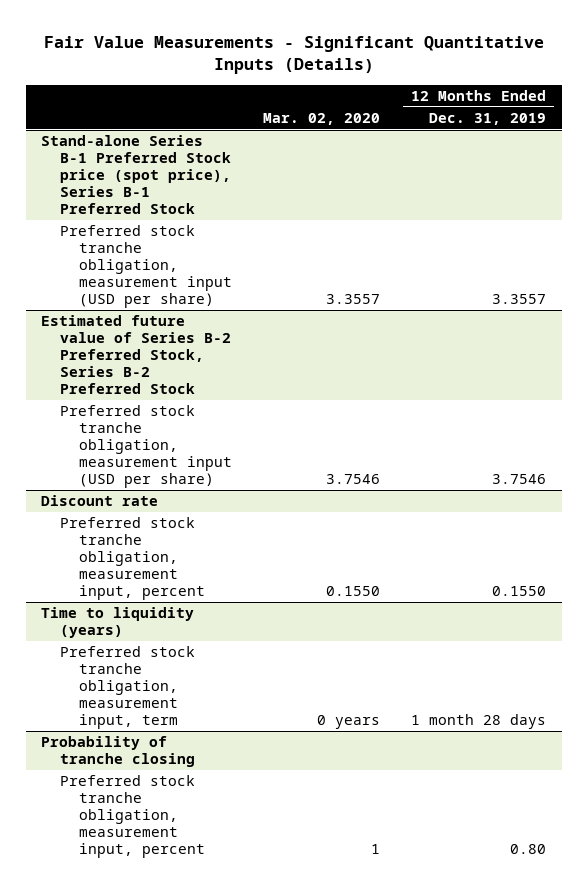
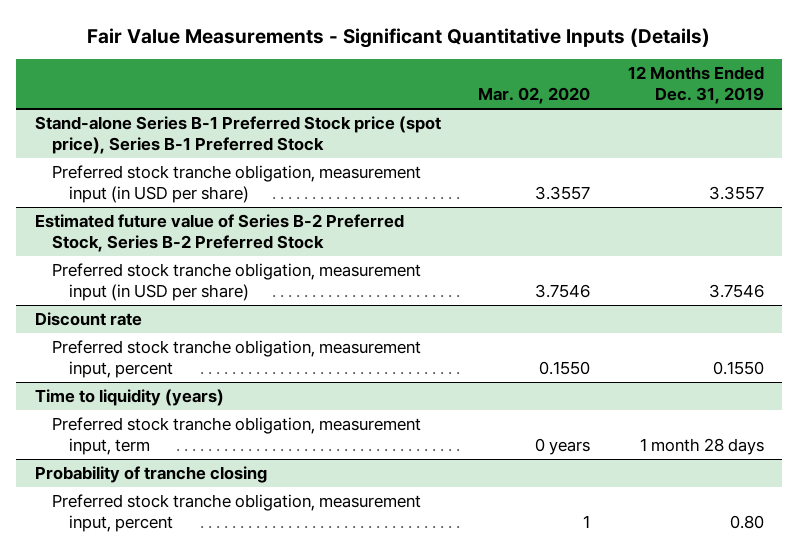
[60,225,233,309] Preferred stock tranche obligation, measurement input (USD per share) -> [51,165,421,203] Preferred stock tranche obligation, measurement input (in USD per share)
[60,405,233,489] Preferred stock tranche obligation, measurement input (USD per share) -> [51,263,421,301] Preferred stock tranche obligation, measurement input (in USD per share)

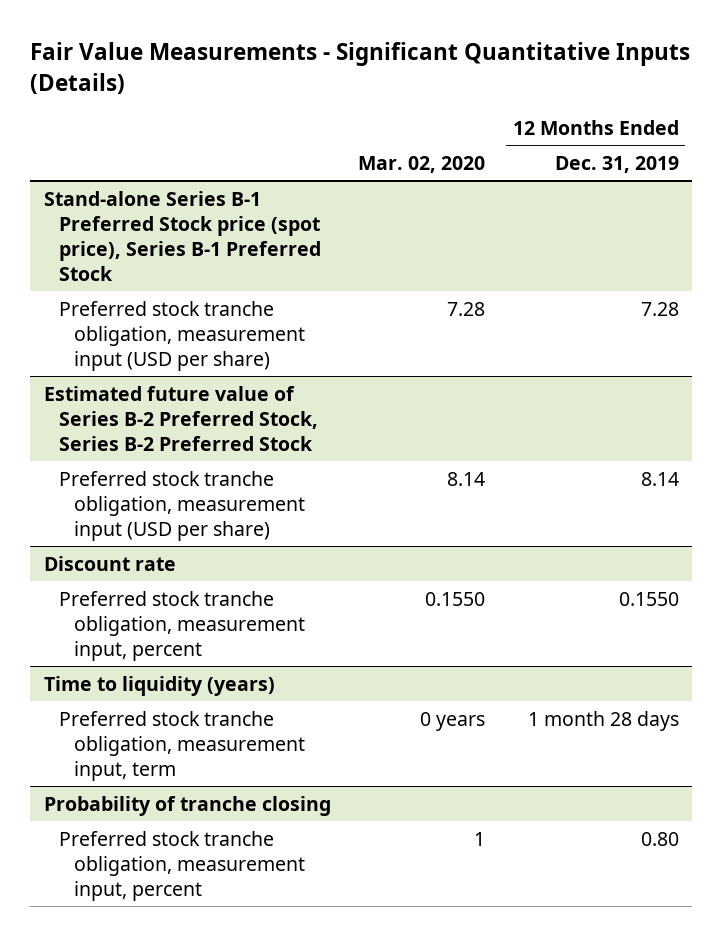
[51,165,421,203] Preferred stock tranche obligation, measurement input (in USD per share) -> [58,300,306,371] Preferred stock tranche obligation, measurement input (USD per share)
[535,185,591,200] 3.3557 -> [447,301,486,316] 7.28
[708,185,764,200] 3.3557 -> [640,301,679,316] 7.28
[51,263,421,301] Preferred stock tranche obligation, measurement input (in USD per share) -> [58,470,306,541] Preferred stock tranche obligation, measurement input (USD per share)
[535,283,591,298] 3.7546 -> [447,471,486,486] 8.14
[708,283,764,298] 3.7546 -> [640,471,679,486] 8.14

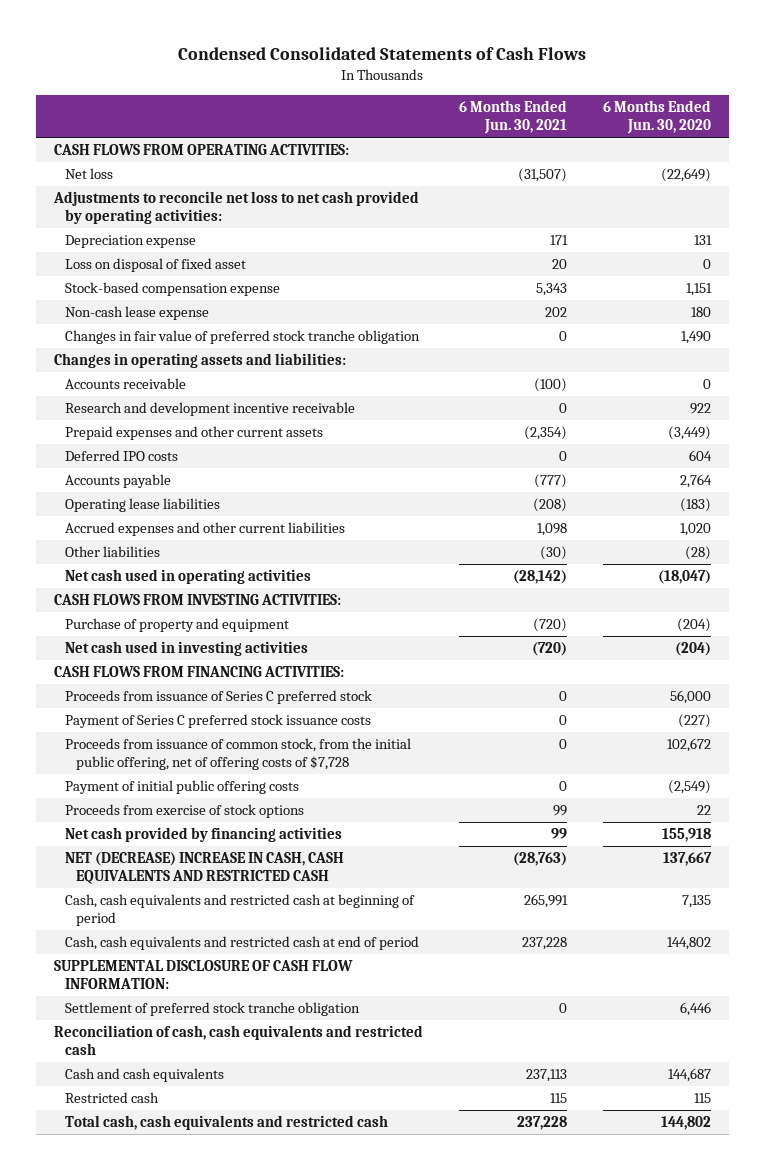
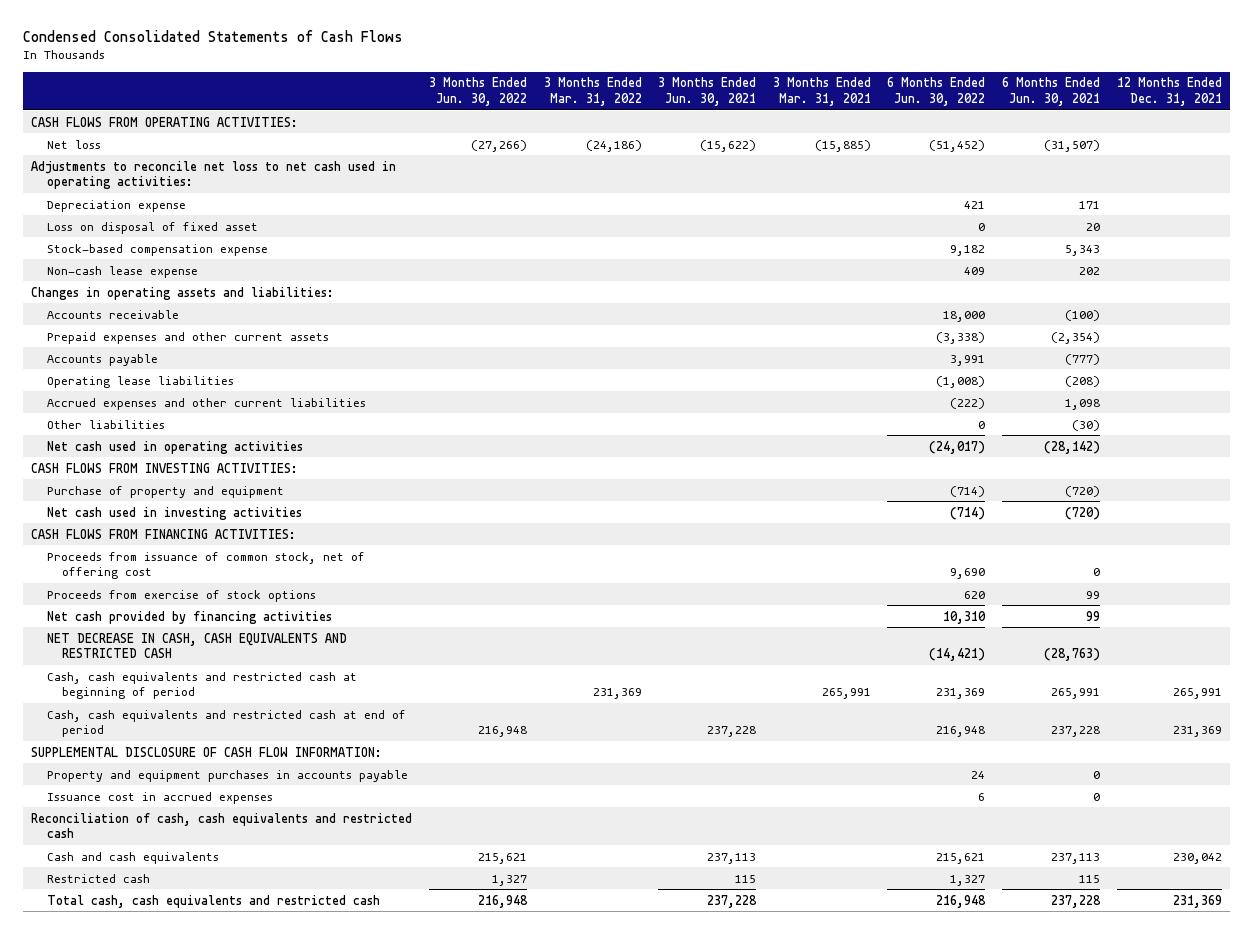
[602,99,711,135] 6 Months Ended Jun. 30, 2020 -> none
none -> [428,77,527,106] 3 Months Ended Jun. 30, 2022
none -> [543,77,642,106] 3 Months Ended Mar. 31, 2022
none -> [658,77,757,106] 3 Months Ended Jun. 30, 2021
none -> [772,77,871,106] 3 Months Ended Mar. 31, 2021
none -> [887,77,986,106] 6 Months Ended Jun. 30, 2022
none -> [1116,77,1222,106] 12 Months Ended Dec. 31, 2021
[53,190,420,225] Adjustments to reconcile net loss to net cash provided by operating activities: -> [31,160,397,190] Adjustments to reconcile net loss to net cash used in operating activities:
[65,329,421,344] Changes in fair value of preferred stock tranche obligation -> none
[65,401,356,416] Research and development incentive receivable -> none
[65,449,179,461] Deferred IPO costs -> none
[65,689,373,704] Proceeds from issuance of Series C preferred stock -> none
[65,713,372,728] Payment of Series C preferred stock issuance costs -> none
[65,779,300,794] Payment of initial public offering costs -> none
[65,737,412,771] Proceeds from issuance of common stock, from the initial public offering, net of offering costs of $7,728 -> [46,551,365,580] Proceeds from issuance of common stock, net of offering cost
[65,851,345,885] NET (DECREASE) INCREASE IN CASH, CASH EQUIVALENTS AND RESTRICTED CASH -> [46,632,347,659] NET DECREASE IN CASH, CASH EQUIVALENTS AND RESTRICTED CASH
[65,1001,361,1016] Settlement of preferred stock tranche obligation -> none
none -> [46,769,408,782] Property and equipment purchases in accounts payable
none -> [46,791,273,804] Issuance cost in accrued expenses

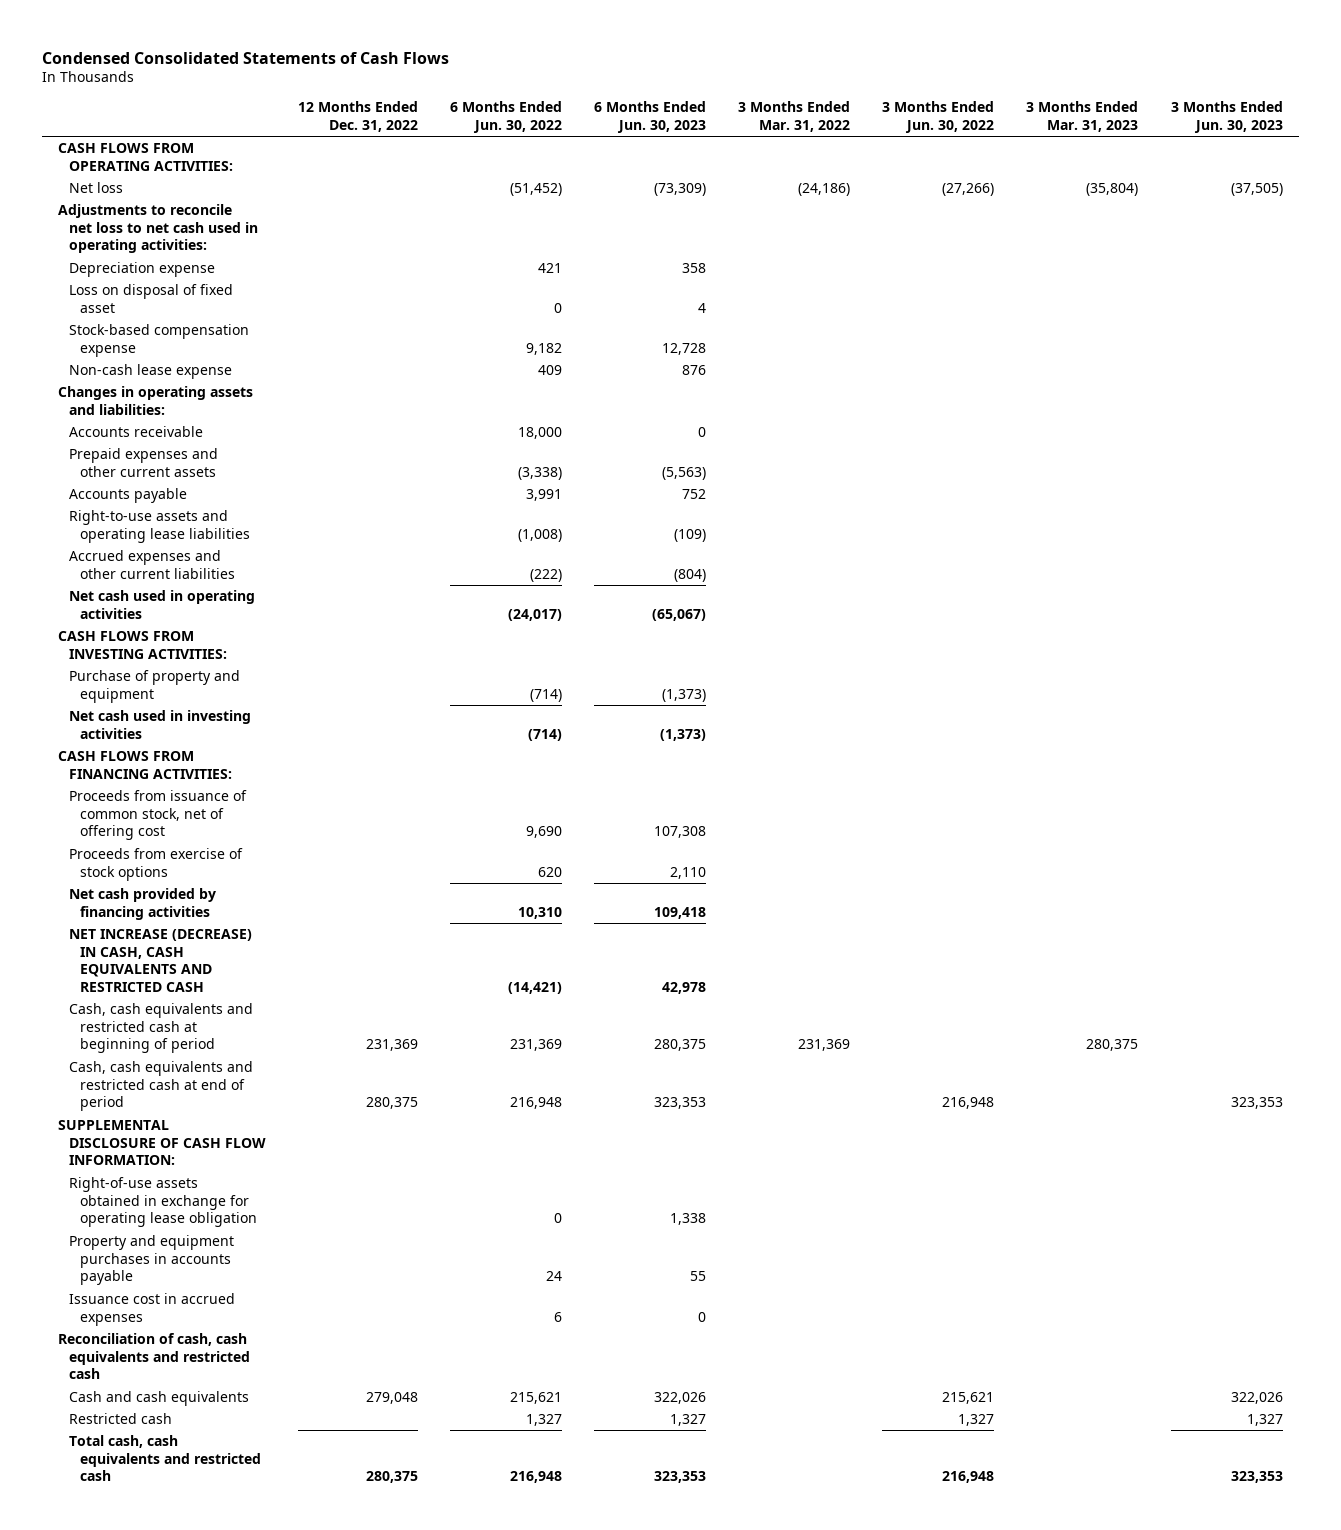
[658,77,757,106] 3 Months Ended Jun. 30, 2021 -> none
[772,77,871,106] 3 Months Ended Mar. 31, 2021 -> none
[1002,77,1101,106] 6 Months Ended Jun. 30, 2021 -> none
[1116,77,1222,106] 12 Months Ended Dec. 31, 2021 -> none
none -> [298,101,419,132] 12 Months Ended Dec. 31, 2022
none -> [594,101,707,133] 6 Months Ended Jun. 30, 2023
none -> [1026,101,1139,132] 3 Months Ended Mar. 31, 2023
none -> [1170,101,1283,133] 3 Months Ended Jun. 30, 2023
[46,375,234,388] Operating lease liabilities -> none
none -> [69,510,250,543] Right-to-use assets and operating lease liabilities
[46,419,165,429] Other liabilities -> none
[46,632,347,659] NET DECREASE IN CASH, CASH EQUIVALENTS AND RESTRICTED CASH -> [69,929,253,992] NET INCREASE (DECREASE) IN CASH, CASH EQUIVALENTS AND RESTRICTED CASH
none -> [69,1177,257,1228] Right-of-use assets obtained in exchange for operating lease obligation

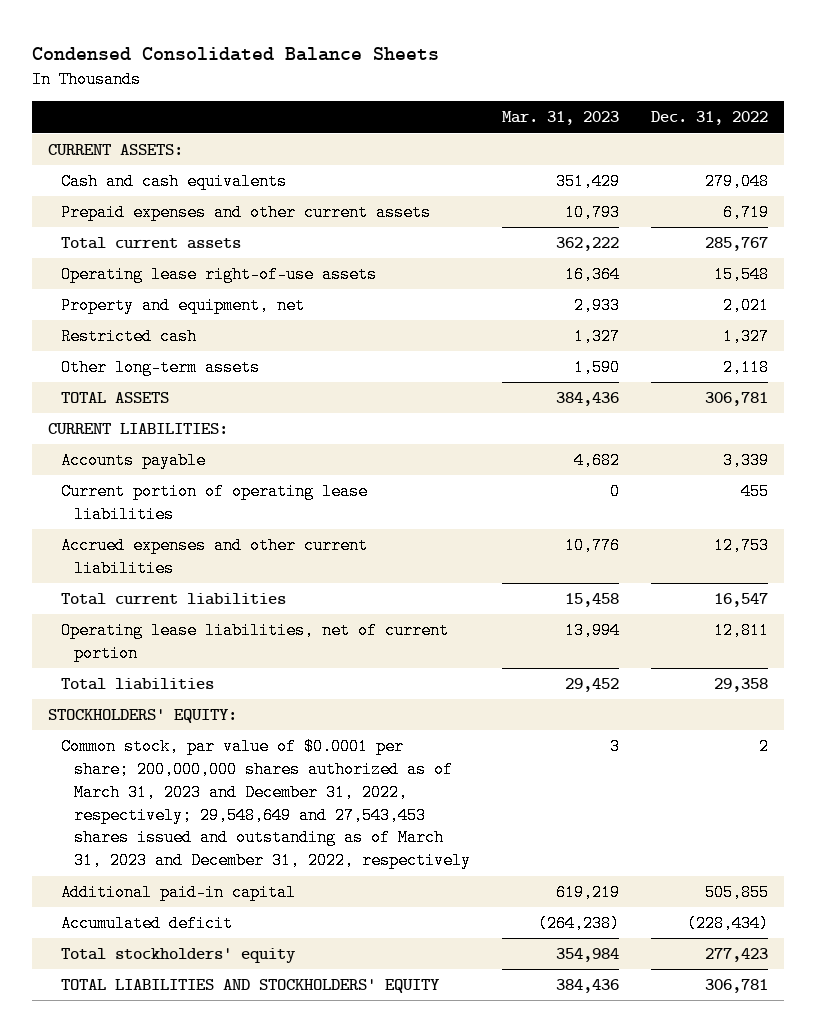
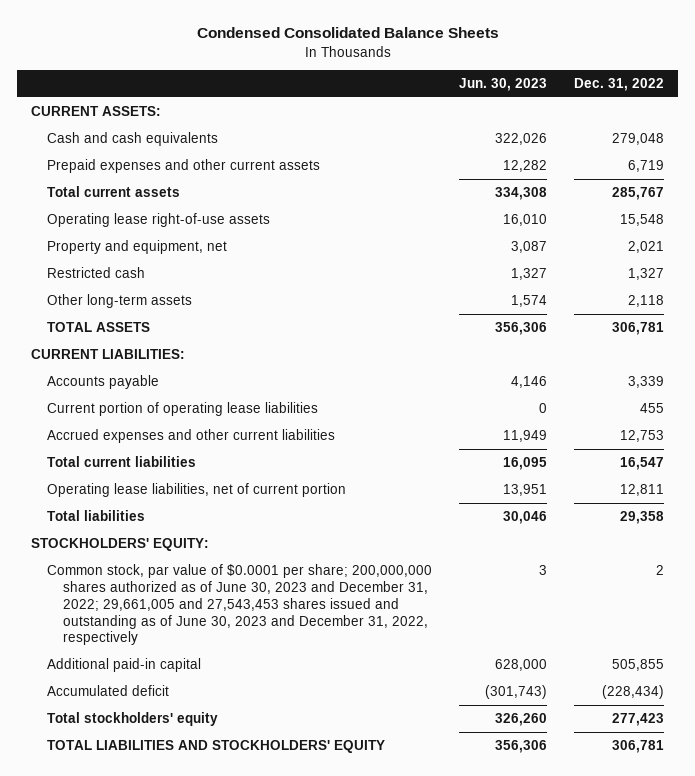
[501,111,619,126] Mar. 31, 2023 -> none
none -> [459,78,548,92] Jun. 30, 2023
[61,738,471,870] Common stock, par value of $0.0001 per share; 200,000,000 shares authorized as of March 31, 2023 and December 31, 2022, respectively; 29,548,649 and 27,543,453 shares issued and outstanding as of March 31, 2023 and December 31, 2022, respectively -> [46,564,432,646] Common stock, par value of $0.0001 per share; 200,000,000 shares authorized as of June 30, 2023 and December 31, 2022; 29,661,005 and 27,543,453 shares issued and outstanding as of June 30, 2023 and December 31, 2022, respectively

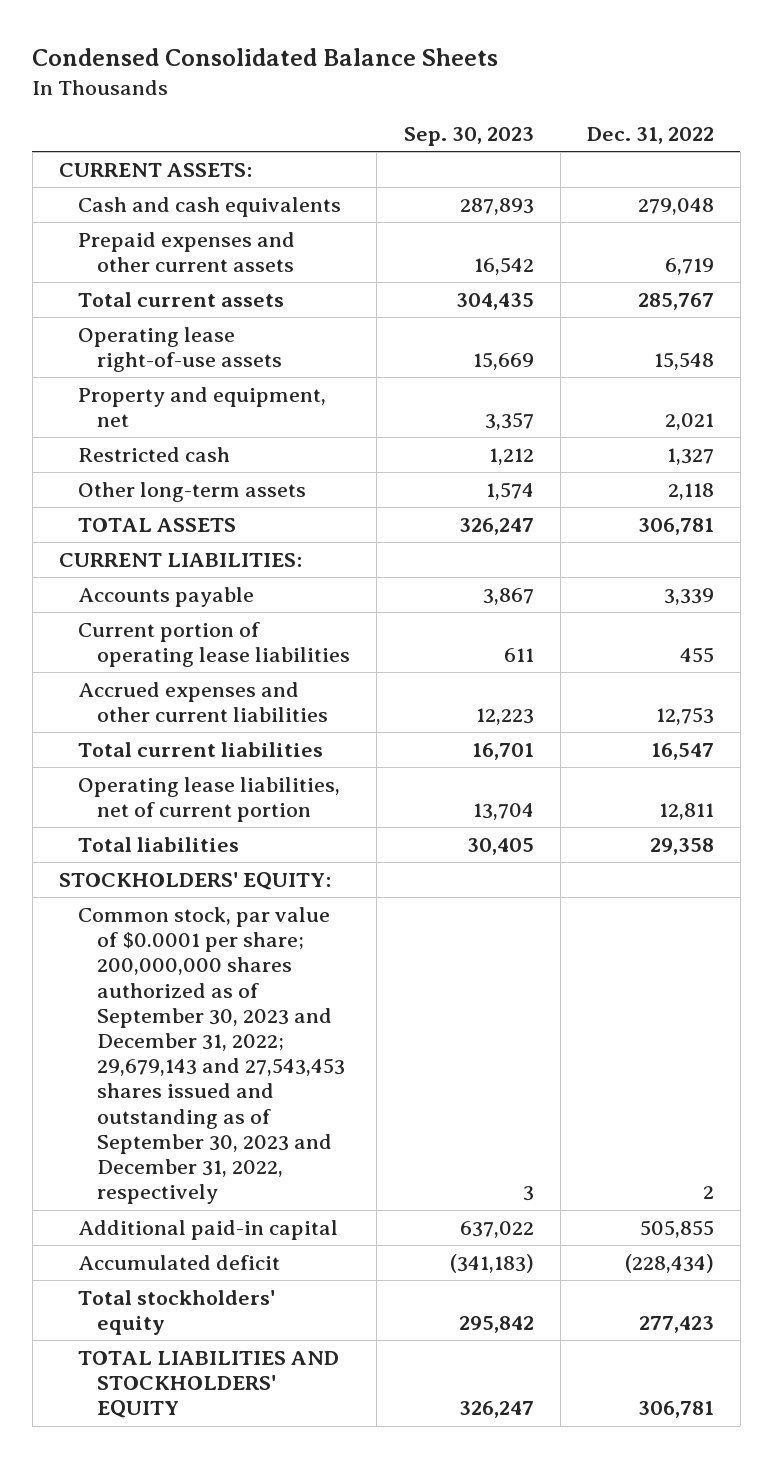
[459,78,548,92] Jun. 30, 2023 -> none
none -> [403,126,534,146] Sep. 30, 2023
[46,564,432,646] Common stock, par value of $0.0001 per share; 200,000,000 shares authorized as of June 30, 2023 and December 31, 2022; 29,661,005 and 27,543,453 shares issued and outstanding as of June 30, 2023 and December 31, 2022, respectively -> [78,906,346,1205] Common stock, par value of $0.0001 per share; 200,000,000 shares authorized as of September 30, 2023 and December 31, 2022; 29,679,143 and 27,543,453 shares issued and outstanding as of September 30, 2023 and December 31, 2022, respectively

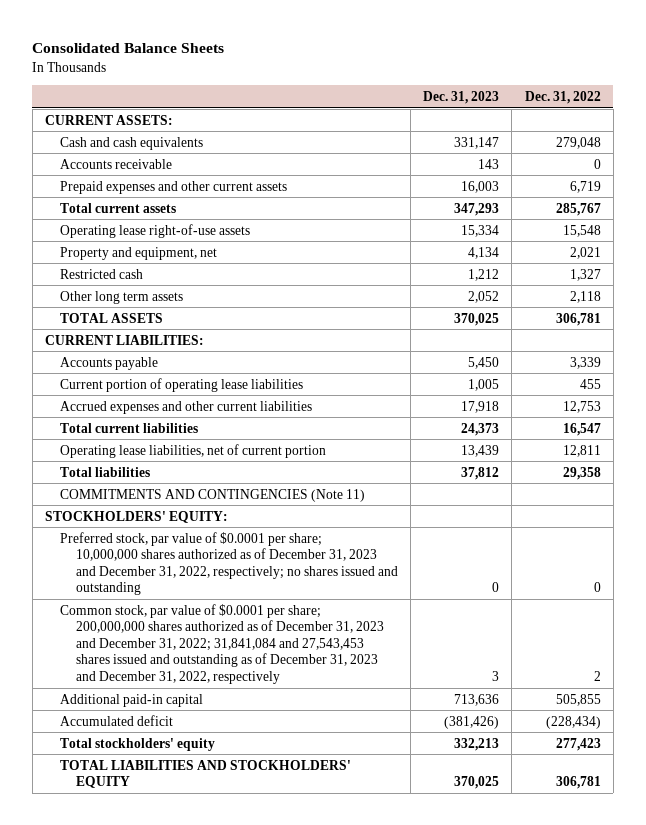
[32,47,499,66] Condensed Consolidated Balance Sheets -> [32,43,225,54] Consolidated Balance Sheets
[403,126,534,146] Sep. 30, 2023 -> none
none -> [423,90,500,104] Dec. 31, 2023
none -> [60,158,173,169] Accounts receivable
[78,481,307,502] Other long-term assets -> [60,290,184,304] Other long term assets
none -> [60,488,366,502] COMMITMENTS AND CONTINGENCIES (Note 11)
none -> [60,531,398,596] Preferred stock, par value of $0.0001 per share; 10,000,000 shares authorized as of December 31, 2023 and December 31, 2022, respectively; no shares issued and outstanding
[78,906,346,1205] Common stock, par value of $0.0001 per share; 200,000,000 shares authorized as of September 30, 2023 and December 31, 2022; 29,679,143 and 27,543,453 shares issued and outstanding as of September 30, 2023 and December 31, 2022, respectively -> [60,603,384,685] Common stock, par value of $0.0001 per share; 200,000,000 shares authorized as of December 31, 2023 and December 31, 2022; 31,841,084 and 27,543,453 shares issued and outstanding as of December 31, 2023 and December 31, 2022, respectively

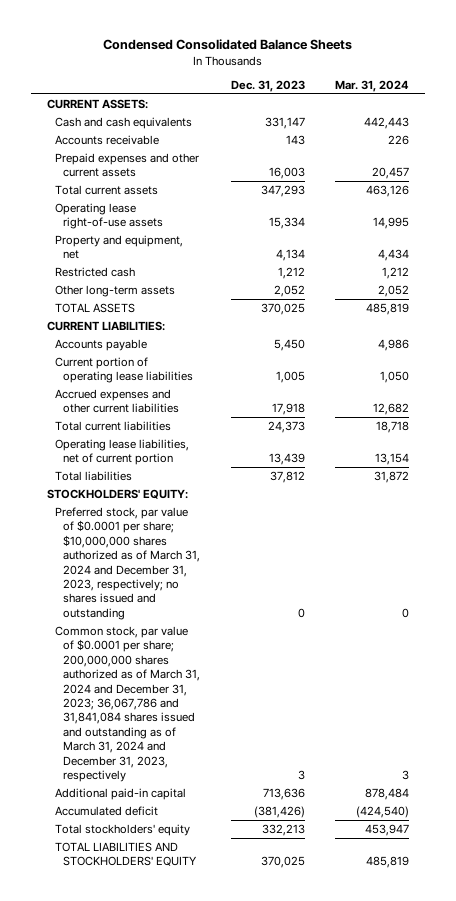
[32,43,225,54] Consolidated Balance Sheets -> [102,39,352,51] Condensed Consolidated Balance Sheets
[524,90,601,104] Dec. 31, 2022 -> none
none -> [335,79,410,92] Mar. 31, 2024
[60,290,184,304] Other long term assets -> [54,284,175,297] Other long-term assets
[60,488,366,502] COMMITMENTS AND CONTINGENCIES (Note 11) -> none
[60,531,398,596] Preferred stock, par value of $0.0001 per share; 10,000,000 shares authorized as of December 31, 2023 and December 31, 2022, respectively; no shares issued and outstanding -> [54,506,201,620] Preferred stock, par value of $0.0001 per share; $10,000,000 shares authorized as of March 31, 2024 and December 31, 2023, respectively; no shares issued and outstanding
[60,603,384,685] Common stock, par value of $0.0001 per share; 200,000,000 shares authorized as of December 31, 2023 and December 31, 2022; 31,841,084 and 27,543,453 shares issued and outstanding as of December 31, 2023 and December 31, 2022, respectively -> [54,625,201,783] Common stock, par value of $0.0001 per share; 200,000,000 shares authorized as of March 31, 2024 and December 31, 2023; 36,067,786 and 31,841,084 shares issued and outstanding as of March 31, 2024 and December 31, 2023, respectively

